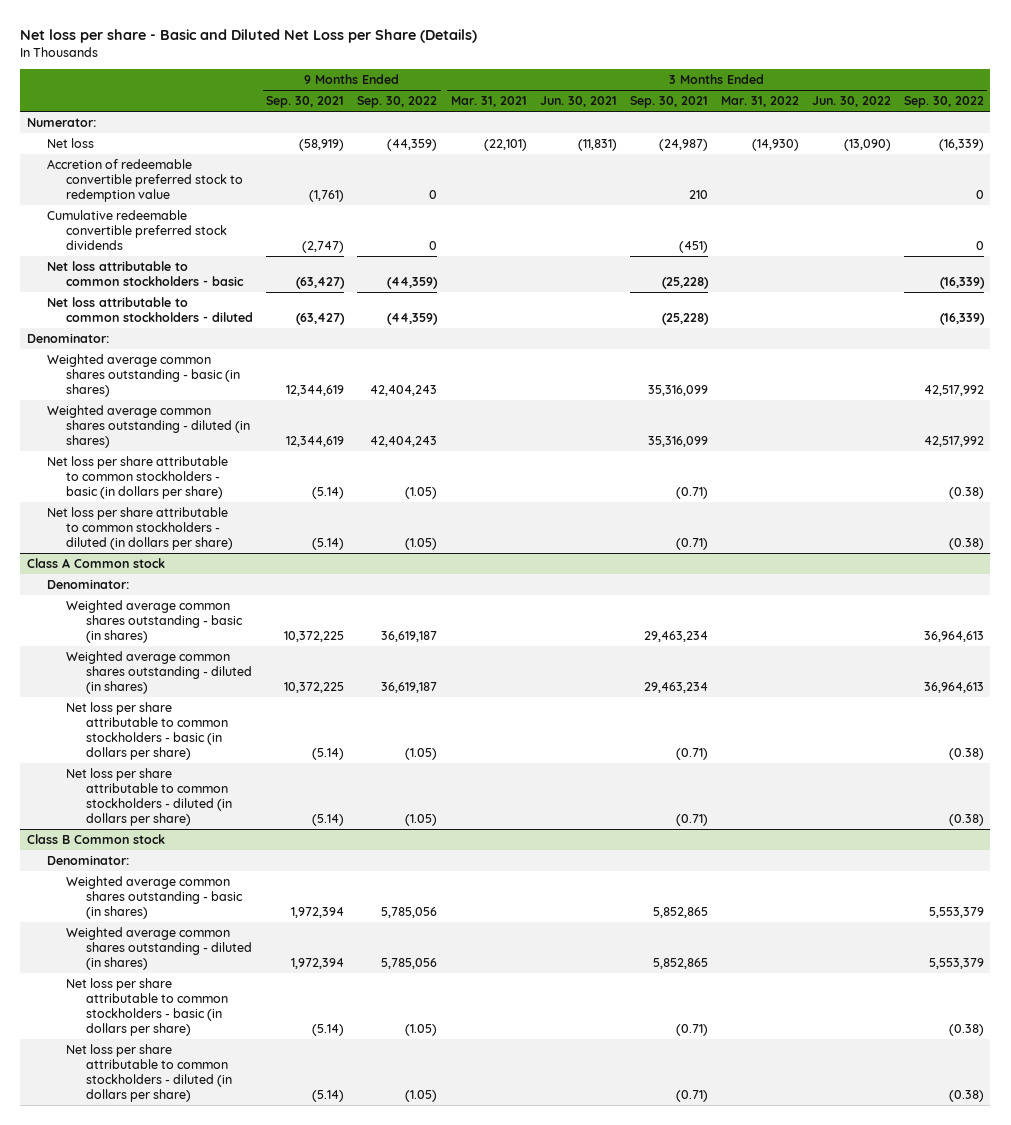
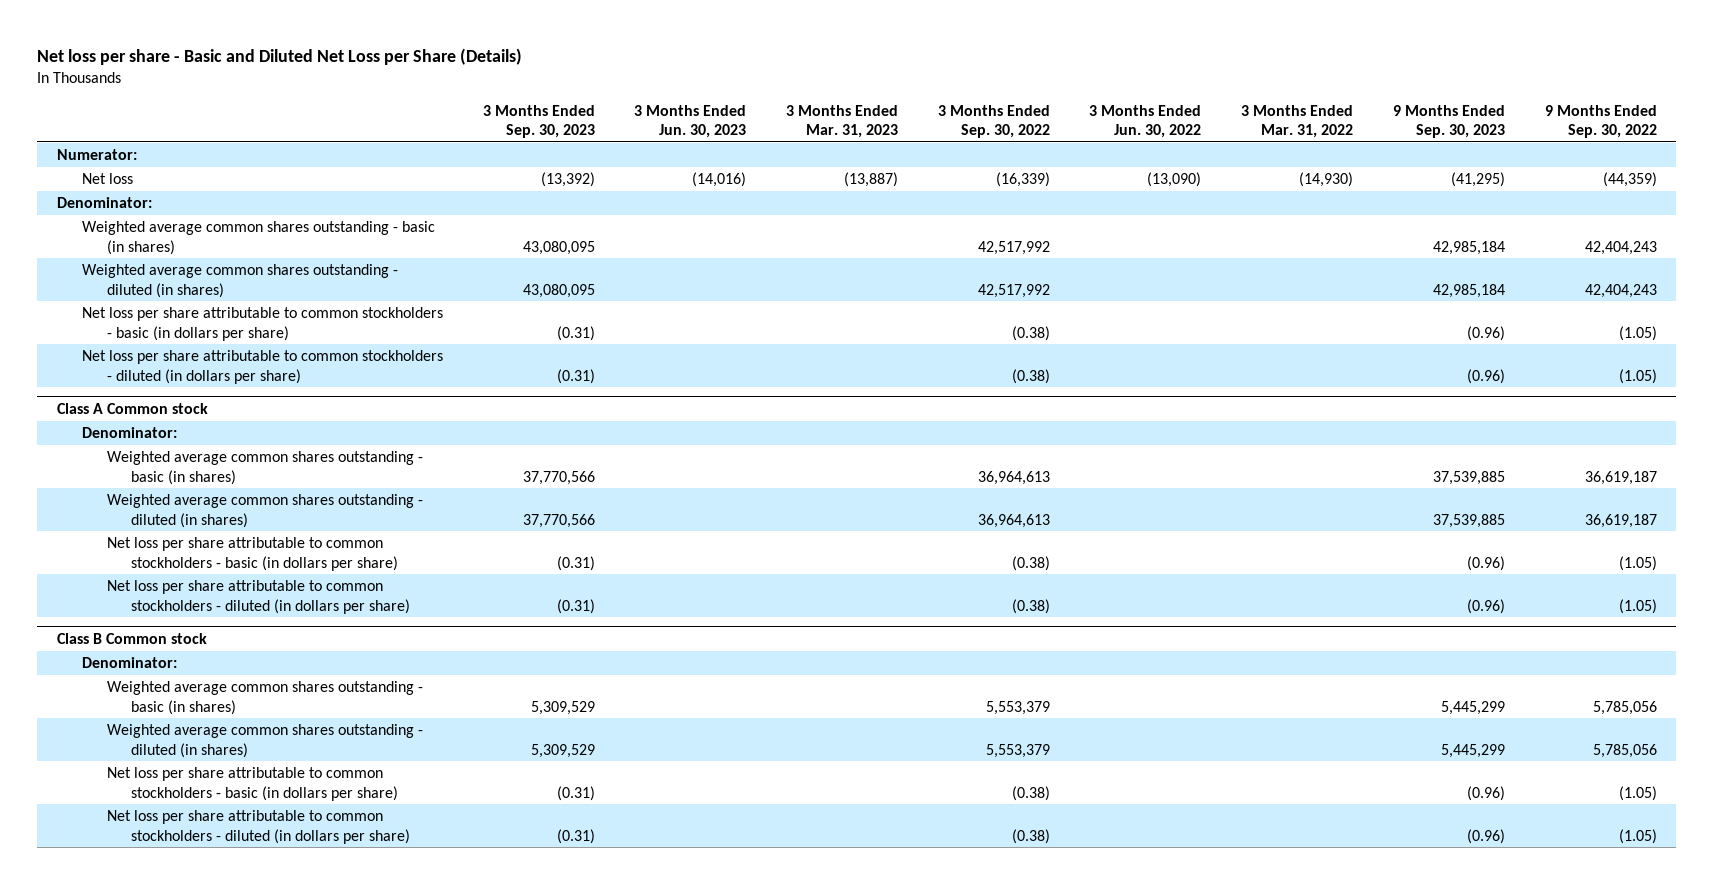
[266,96,345,109] Sep. 30, 2021 -> none
[450,96,527,108] Mar. 31, 2021 -> none
[539,96,617,108] Jun. 30, 2021 -> none
[629,96,708,109] Sep. 30, 2021 -> none
none -> [482,104,595,139] 3 Months Ended Sep. 30, 2023
none -> [634,104,747,139] 3 Months Ended Jun. 30, 2023
none -> [785,104,898,139] 3 Months Ended Mar. 31, 2023
none -> [1392,104,1505,139] 9 Months Ended Sep. 30, 2023
[46,158,244,203] Accretion of redeemable convertible preferred stock to redemption value -> none
[46,209,228,251] Cumulative redeemable convertible preferred stock dividends -> none
[46,260,245,287] Net loss attributable to common stockholders - basic -> none
[46,296,254,323] Net loss attributable to common stockholders - diluted -> none

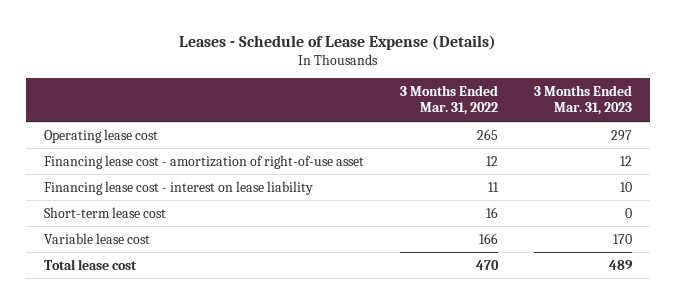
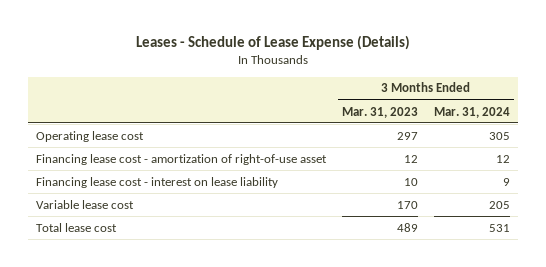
[399,84,498,116] 3 Months Ended Mar. 31, 2022 -> none
none -> [434,106,511,118] Mar. 31, 2024
[43,206,166,218] Short-term lease cost -> none

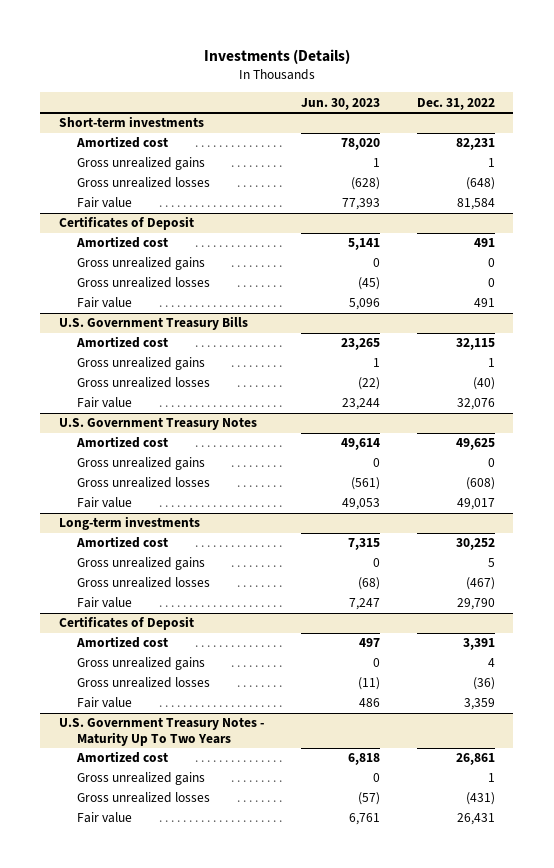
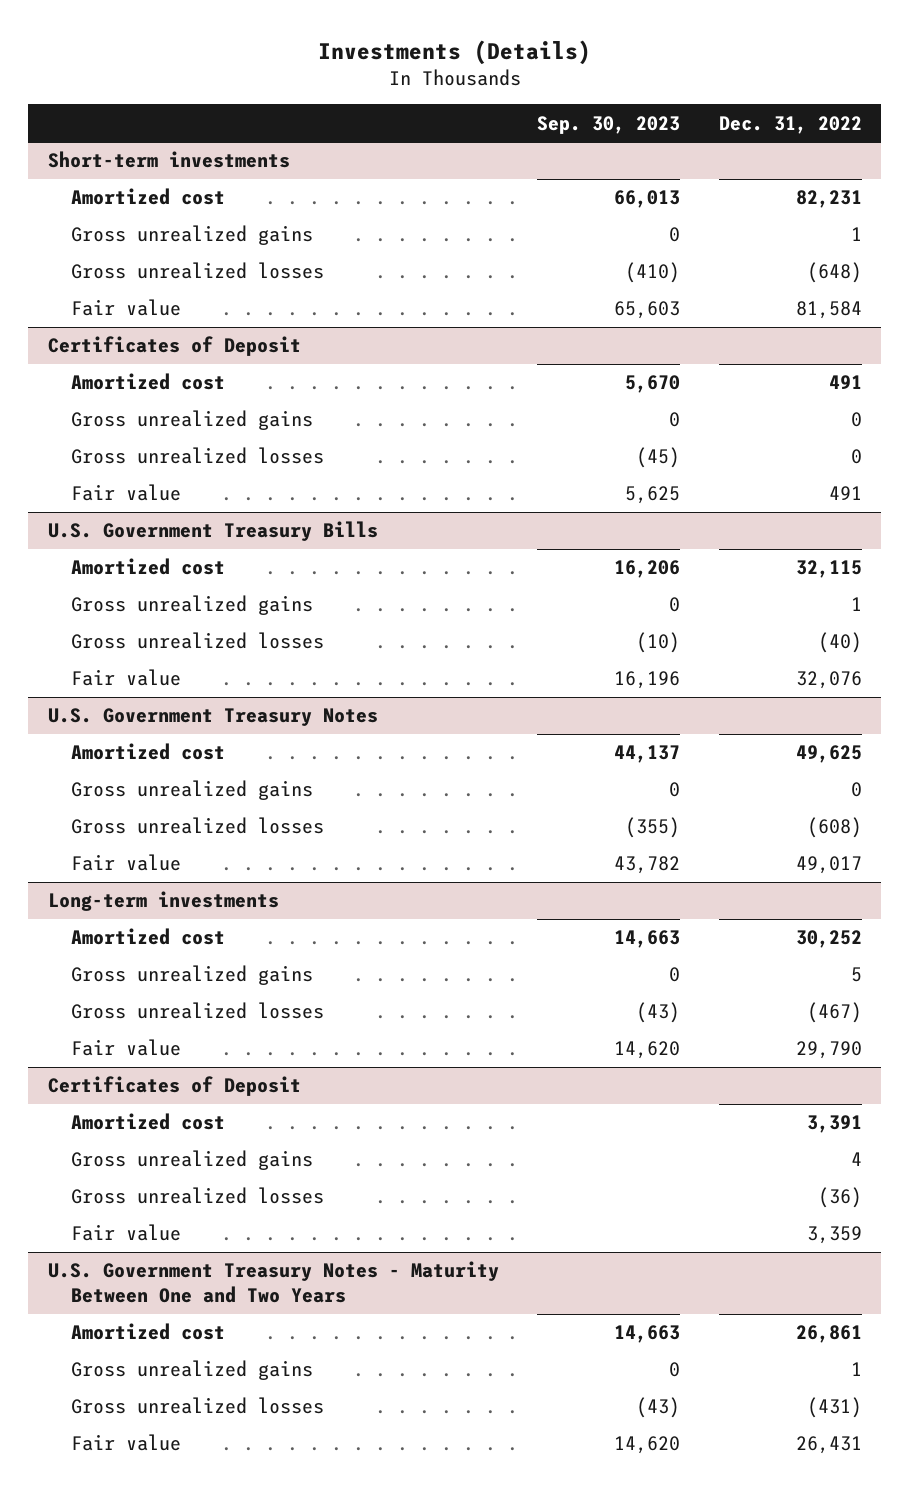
[300,97,380,110] Jun. 30, 2023 -> none
none -> [537,115,681,134] Sep. 30, 2023
[58,717,264,746] U.S. Government Treasury Notes - Maturity Up To Two Years -> [47,1261,499,1304] U.S. Government Treasury Notes - Maturity Between One and Two Years

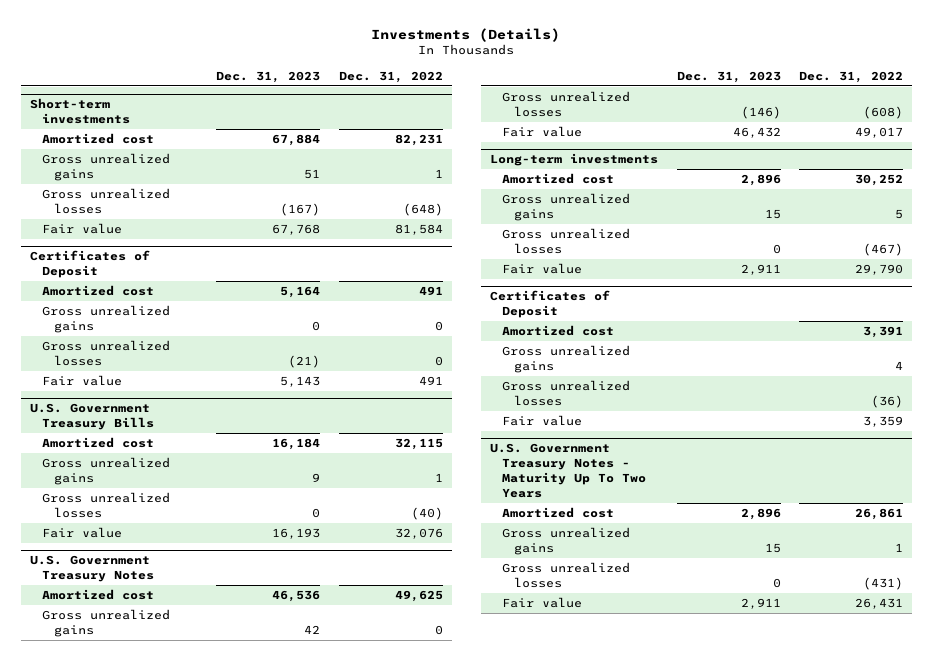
[537,115,681,134] Sep. 30, 2023 -> none
none -> [216,70,321,83] Dec. 31, 2023
[47,1261,499,1304] U.S. Government Treasury Notes - Maturity Between One and Two Years -> [490,443,646,498] U.S. Government Treasury Notes - Maturity Up To Two Years

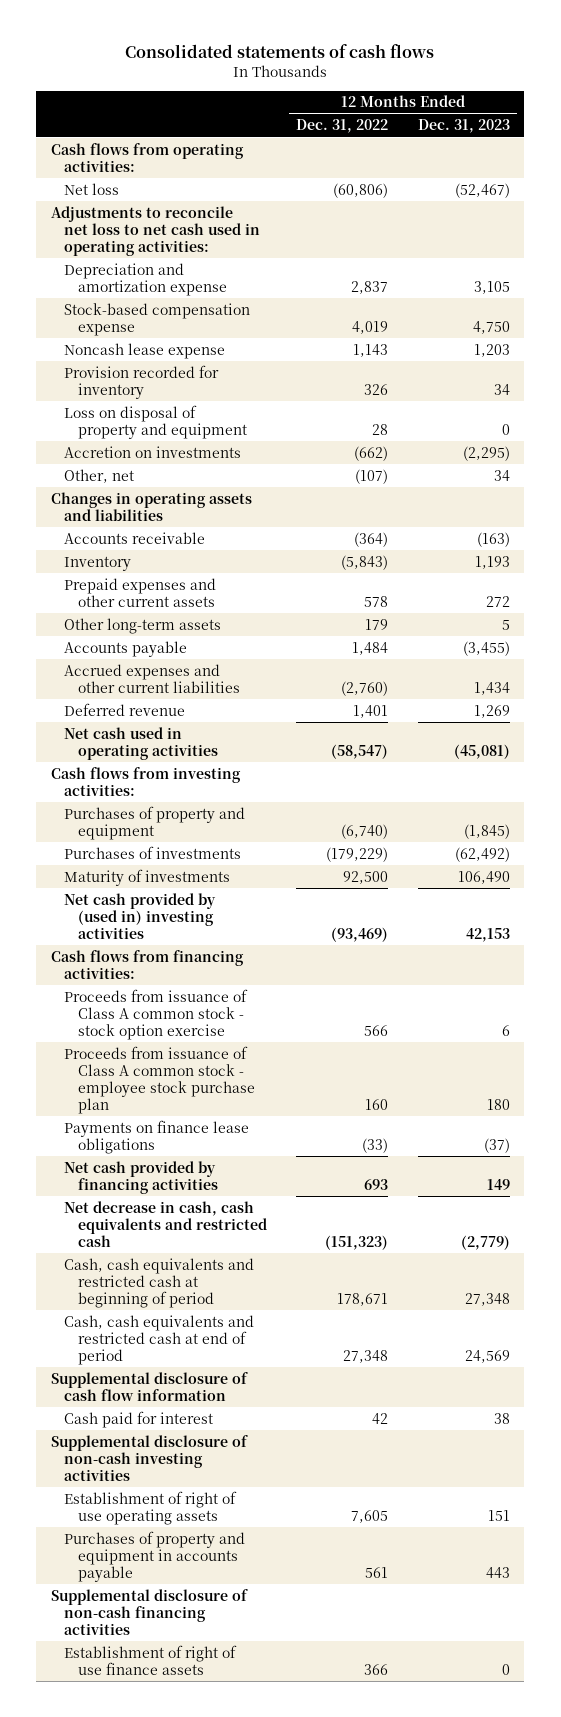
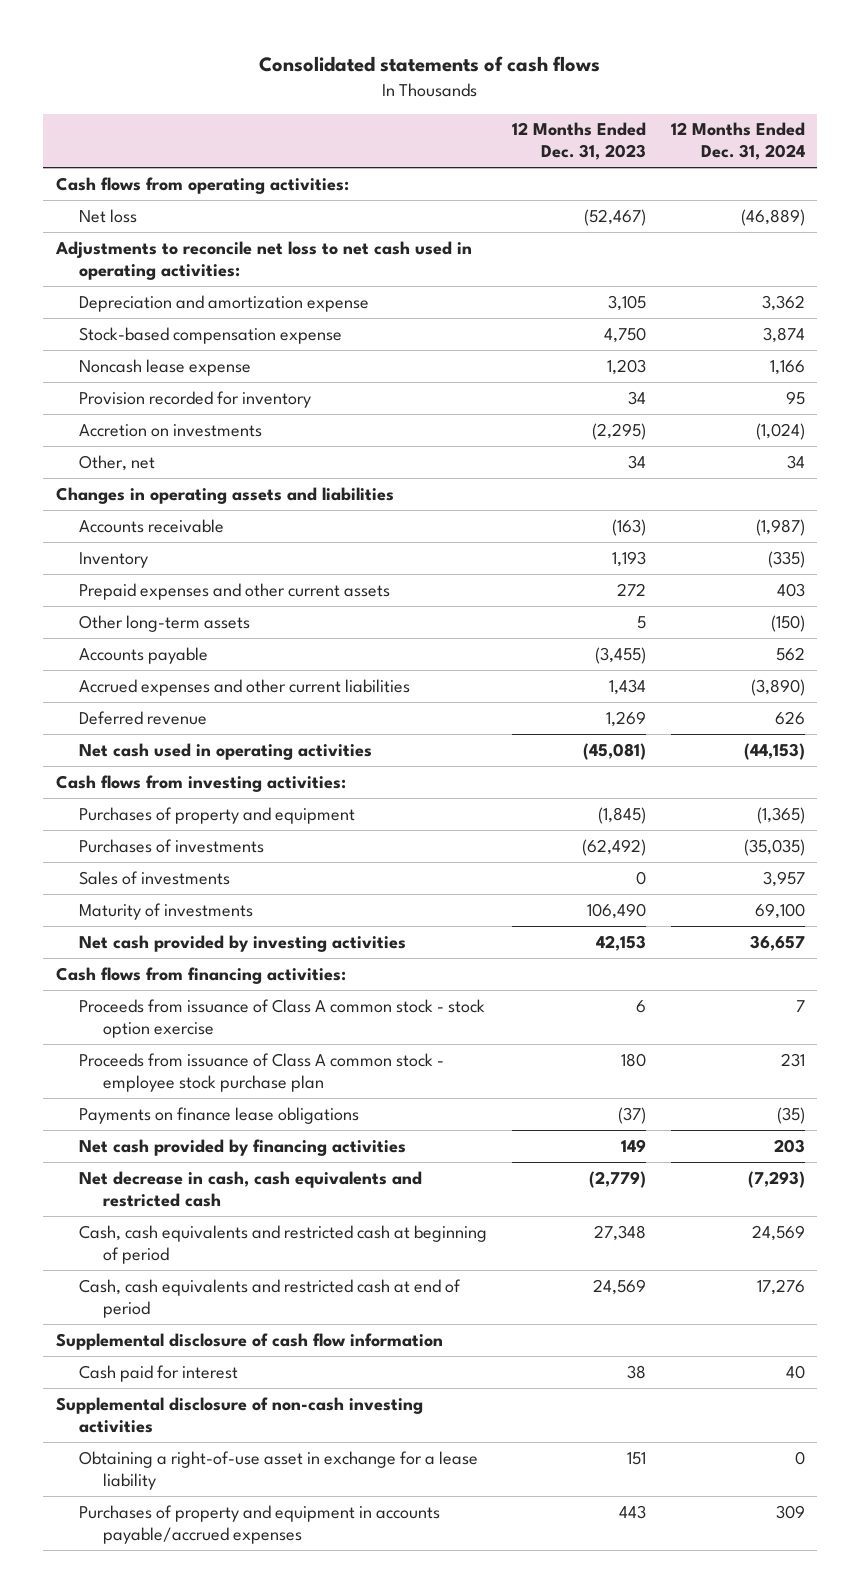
[296,119,389,134] Dec. 31, 2022 -> none
none -> [670,122,805,161] 12 Months Ended Dec. 31, 2024
[64,404,247,439] Loss on disposal of property and equipment -> none
none -> [79,870,231,885] Sales of investments
[64,892,217,939] Net cash provided by (used in) investing activities -> [79,934,407,952] Net cash provided by investing activities
[50,1588,248,1635] Supplemental disclosure of non-cash financing activities -> none
[64,1644,238,1675] Establishment of right of use finance assets -> none
[64,1490,238,1525] Establishment of right of use operating assets -> [79,1450,479,1490] Obtaining a right-of-use asset in exchange for a lease liability
[64,1530,246,1582] Purchases of property and equipment in accounts payable -> [79,1504,441,1544] Purchases of property and equipment in accounts payable/accrued expenses

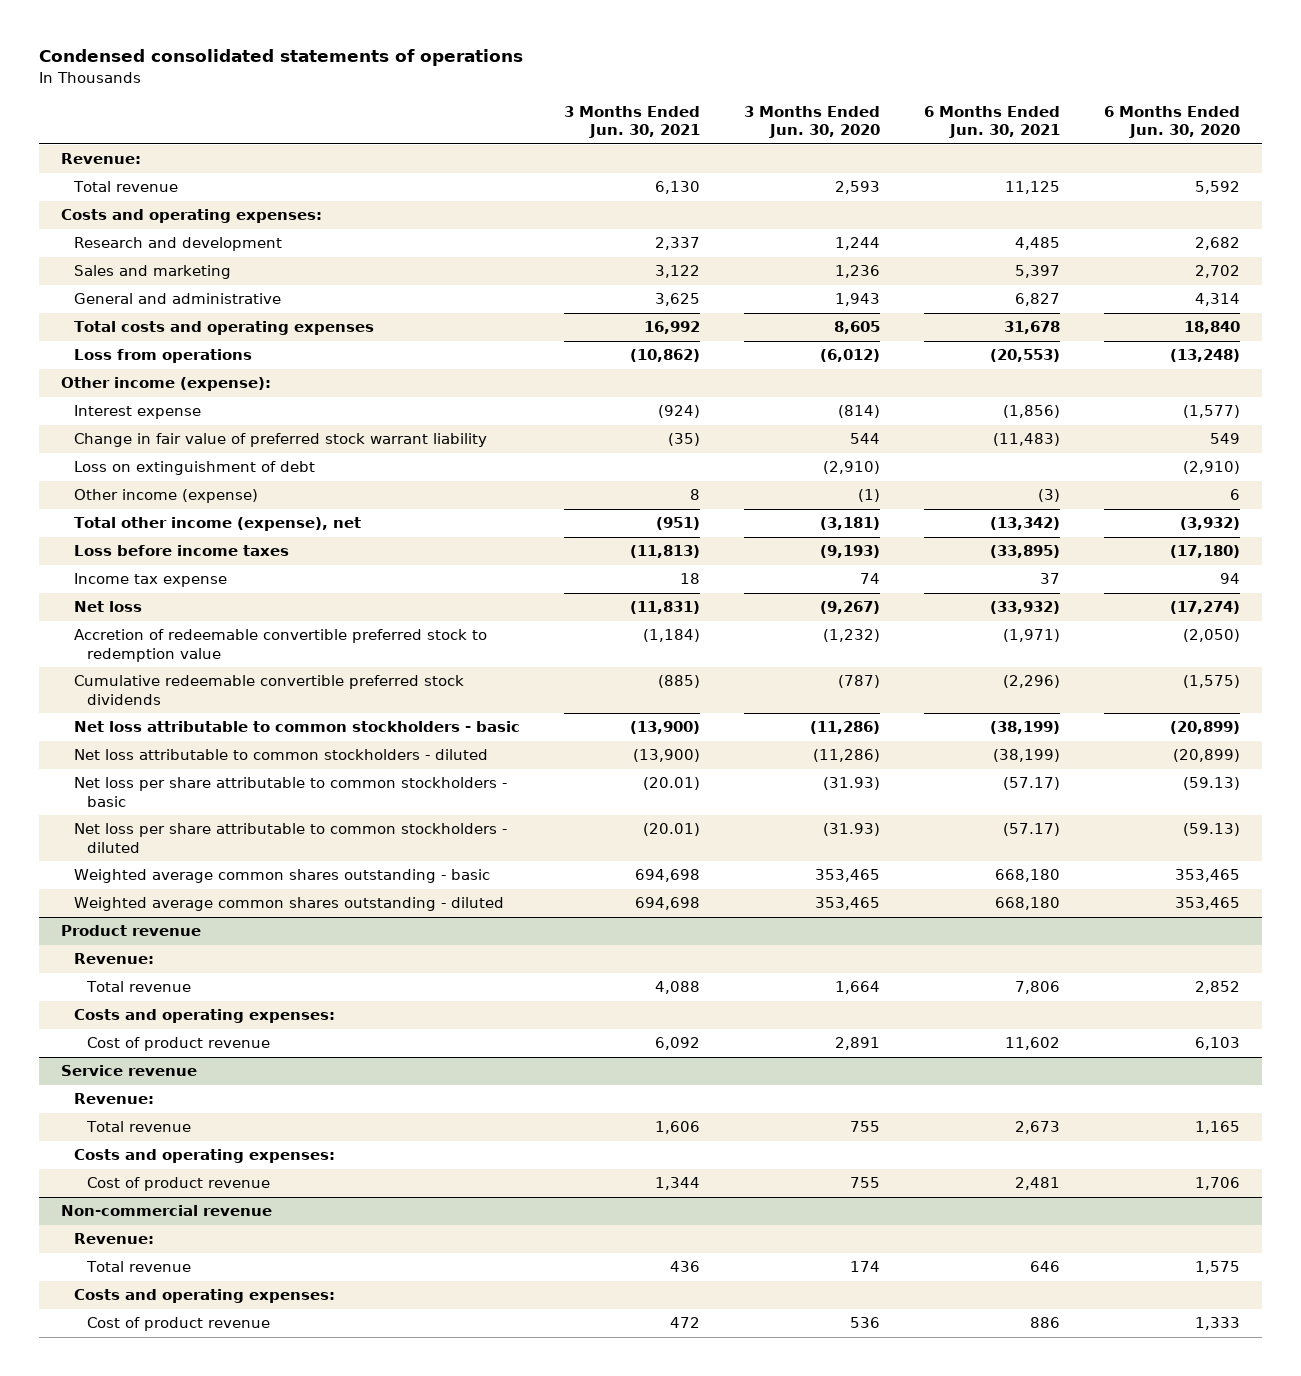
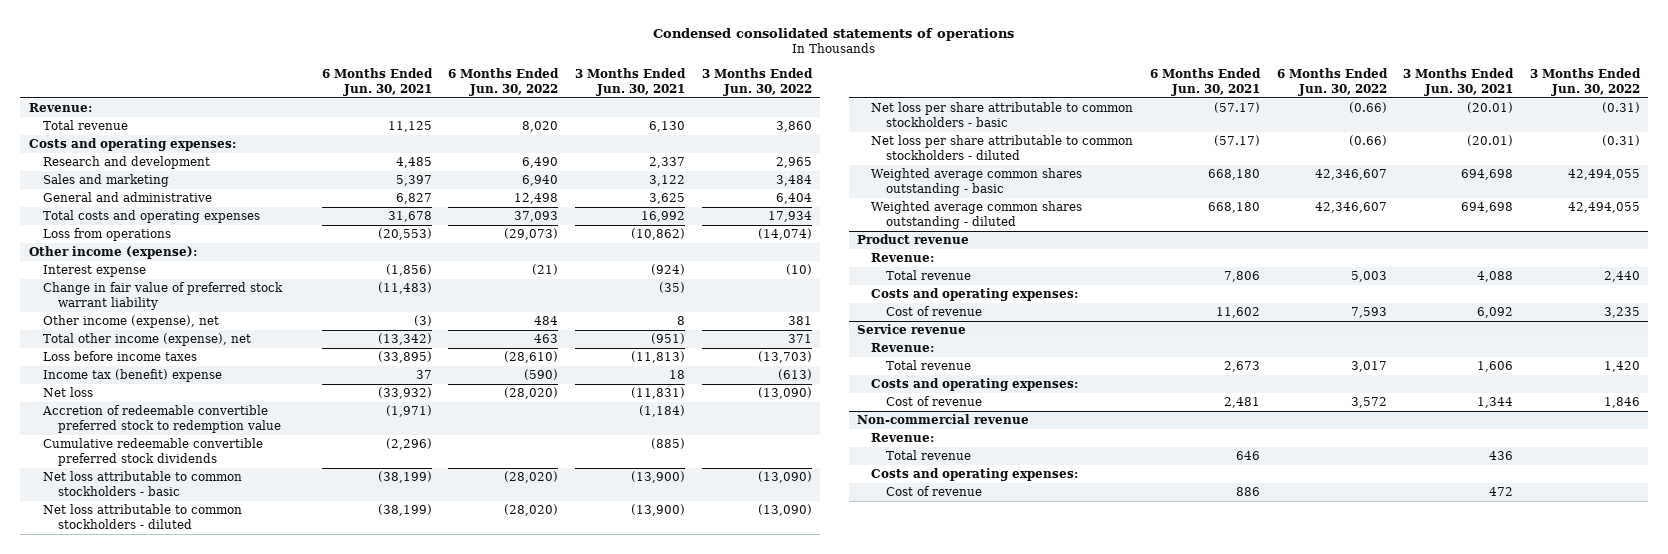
[743,105,880,139] 3 Months Ended Jun. 30, 2020 -> none
[1103,105,1240,139] 6 Months Ended Jun. 30, 2020 -> none
none -> [448,68,560,96] 6 Months Ended Jun. 30, 2022
none -> [701,68,813,96] 3 Months Ended Jun. 30, 2022
[73,461,315,476] Loss on extinguishment of debt -> none
[73,489,258,504] Other income (expense) -> [43,315,220,329] Other income (expense), net
[73,573,227,588] Income tax expense -> [43,369,223,383] Income tax (benefit) expense
[86,1037,270,1052] Cost of product revenue -> [886,306,983,317] Cost of revenue
[86,1177,270,1192] Cost of product revenue -> [886,396,983,407] Cost of revenue
[86,1317,270,1332] Cost of product revenue -> [886,486,983,497] Cost of revenue

